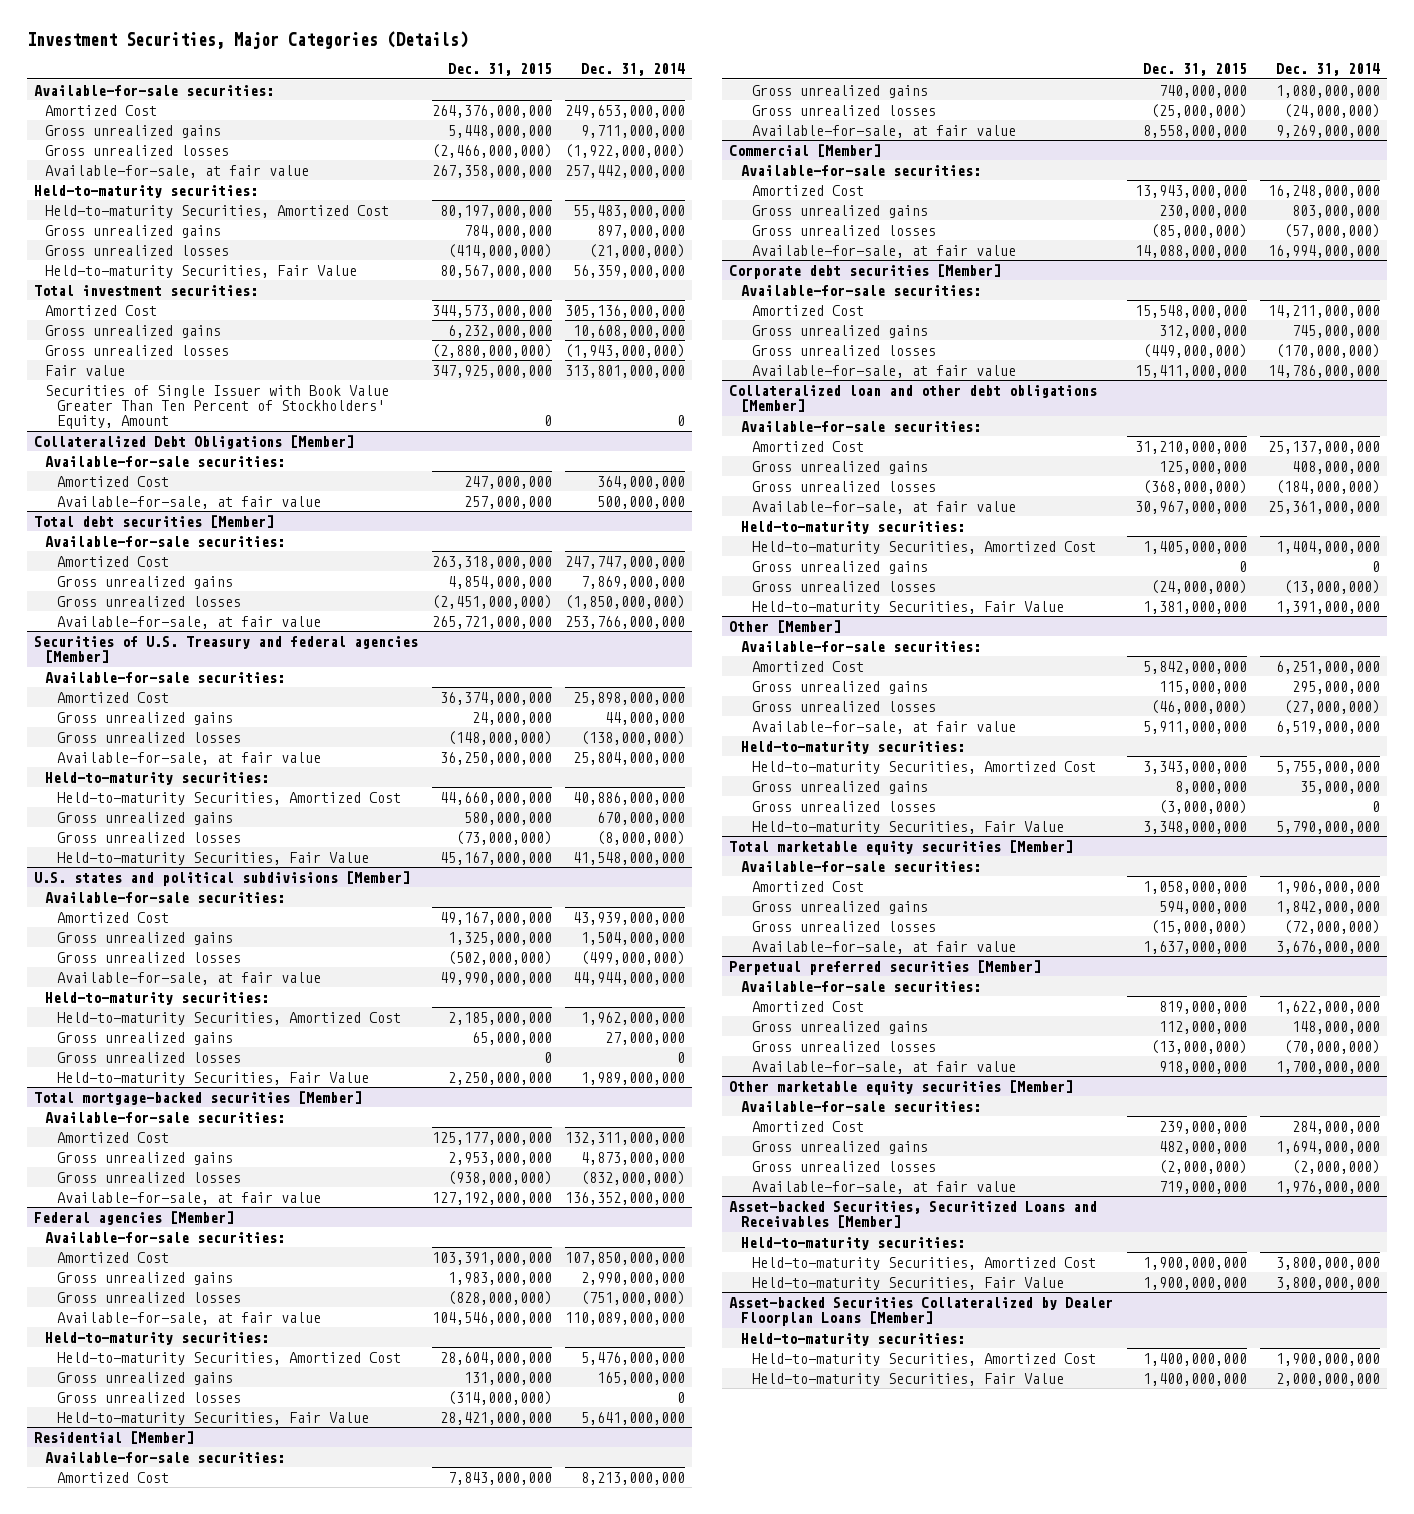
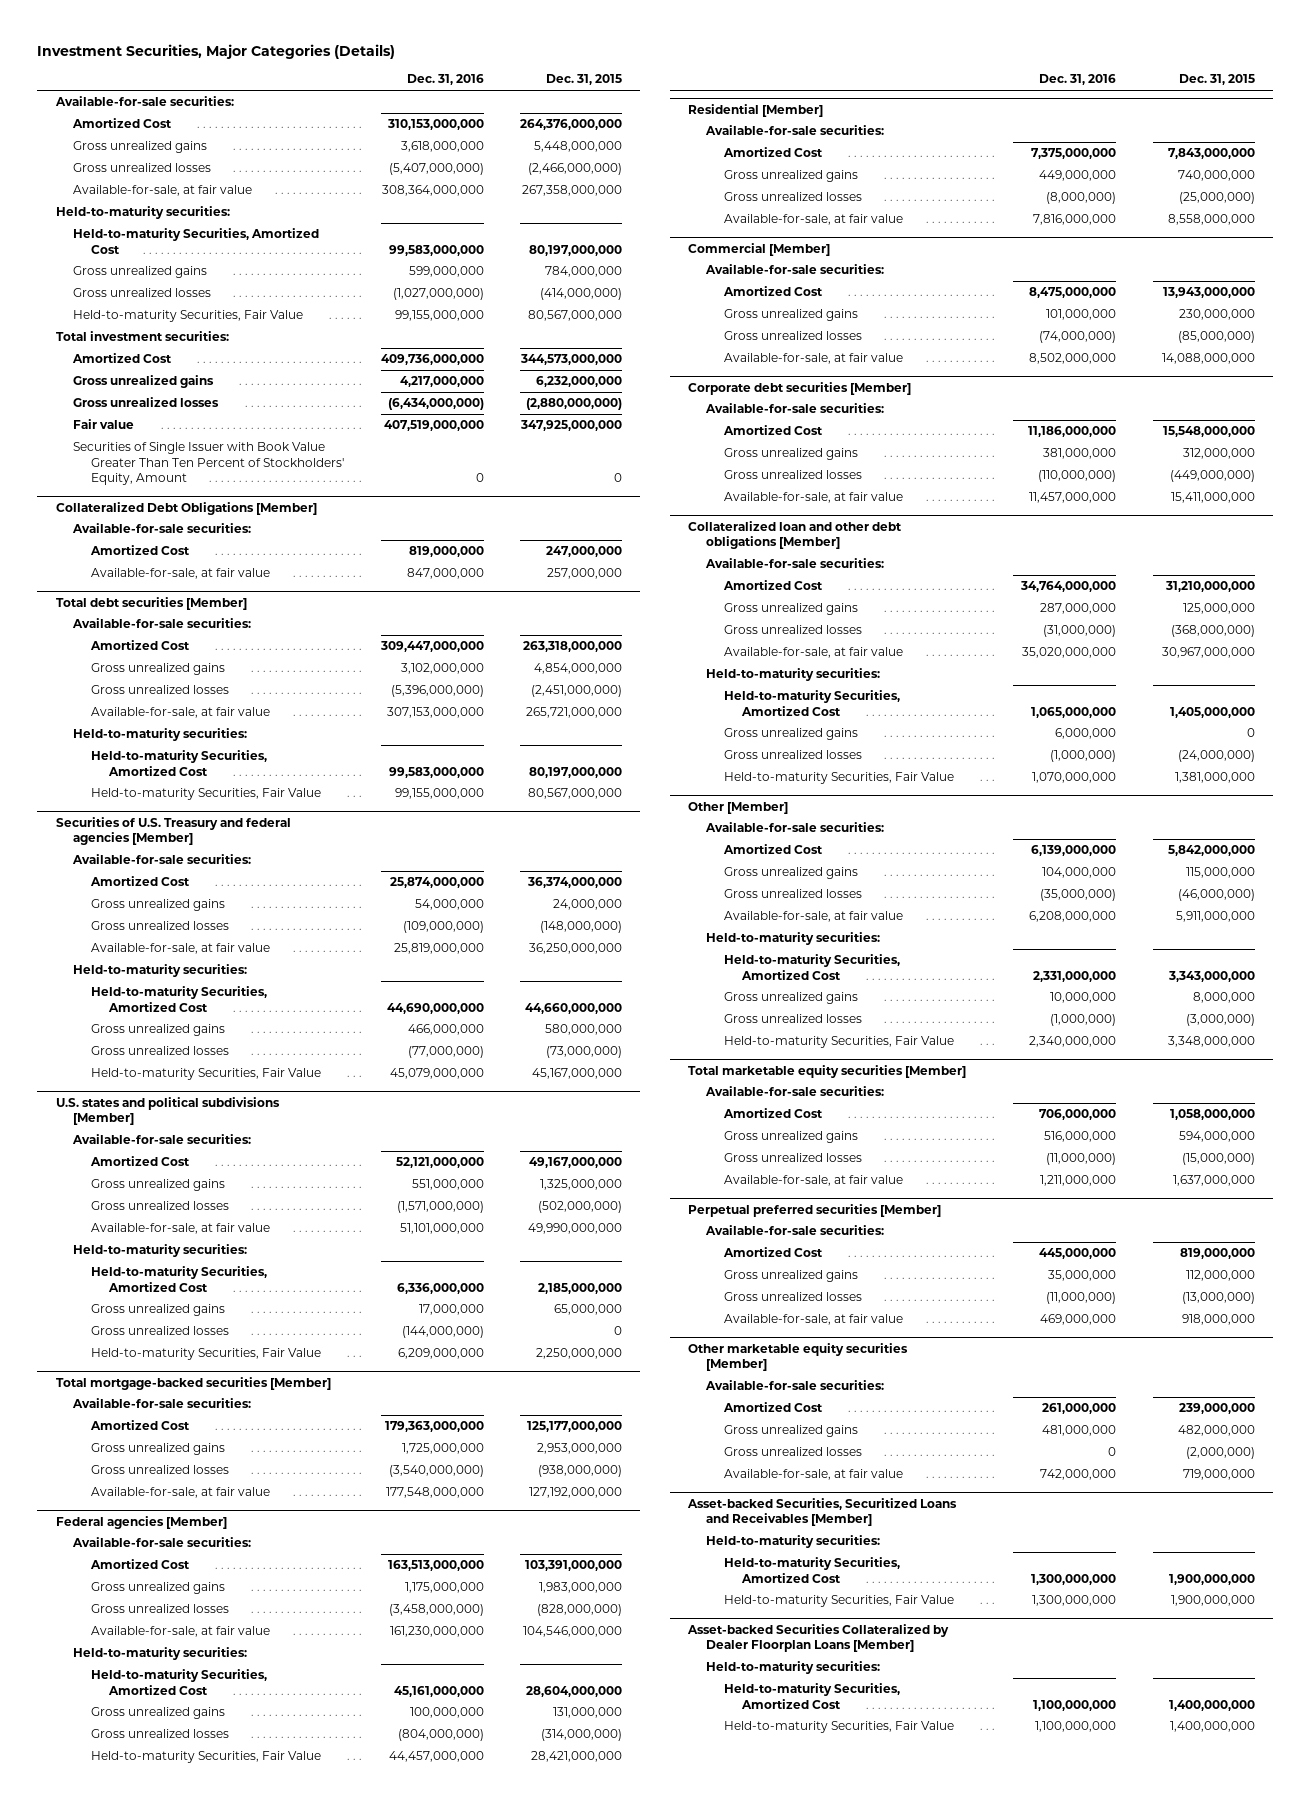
[581,63,686,77] Dec. 31, 2014 -> none
none -> [406,74,484,86] Dec. 31, 2016
none -> [73,728,248,742] Held-to-maturity securities:
none -> [91,750,268,776] Held-to-maturity Securities, Amortized Cost
none -> [91,788,322,801] Held-to-maturity Securities, Fair Value

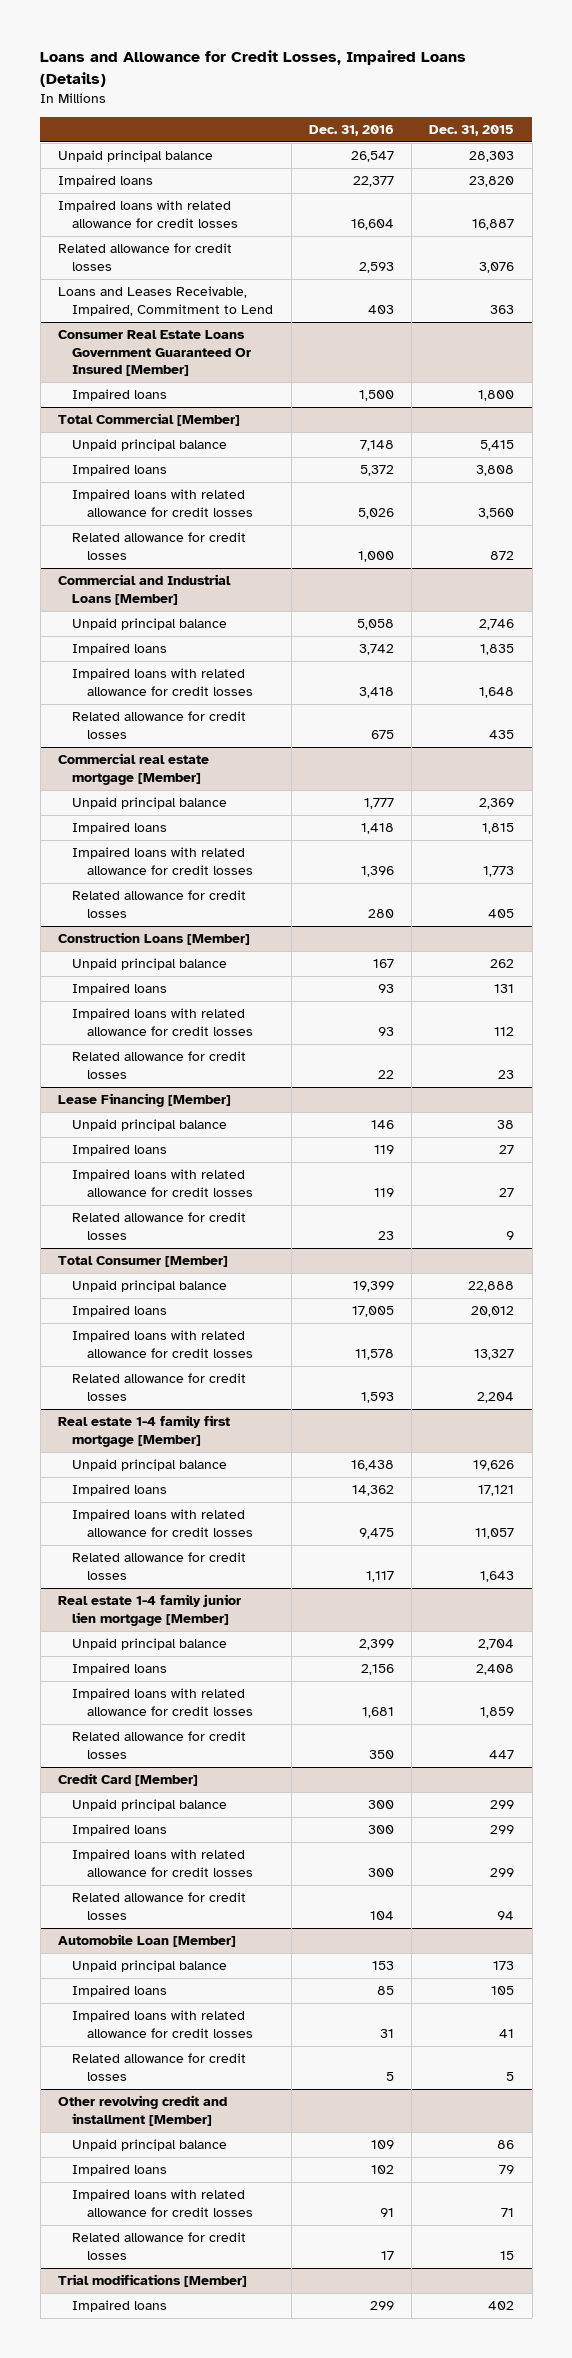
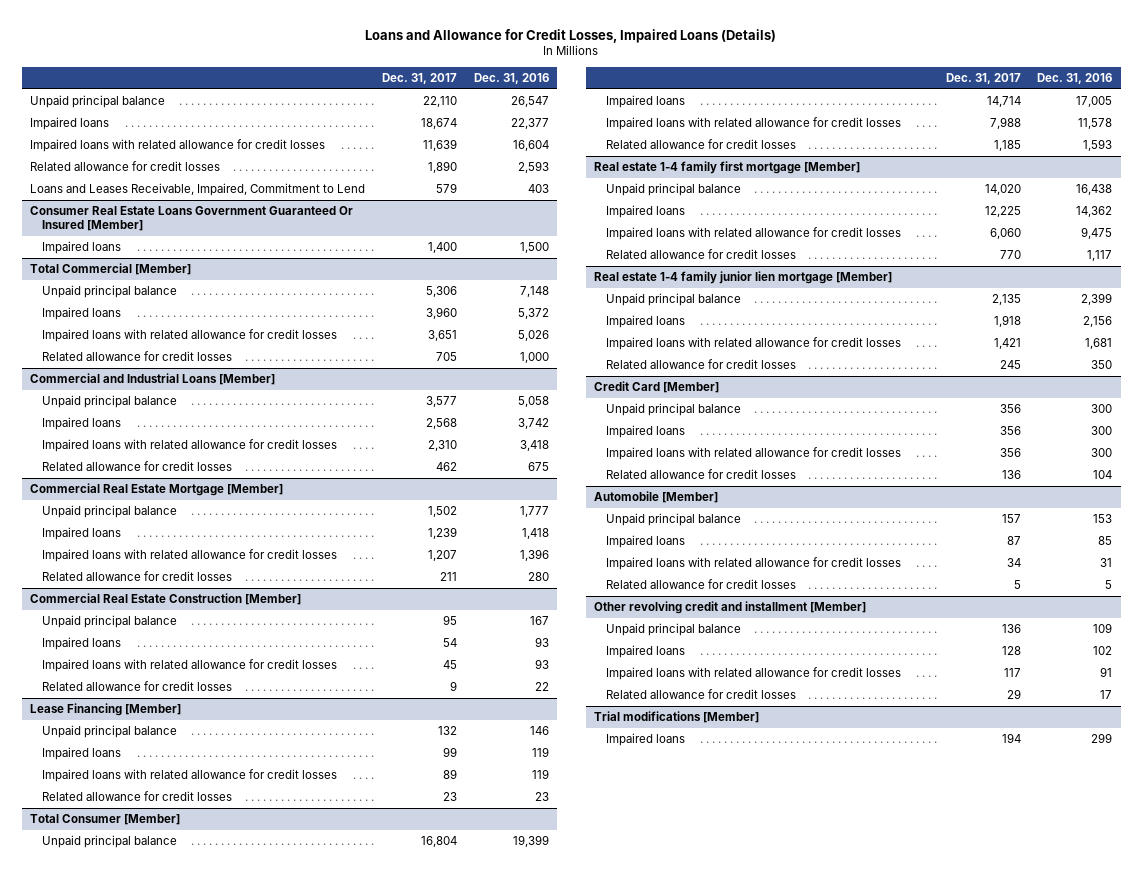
[429,125,515,137] Dec. 31, 2015 -> none
none -> [381,72,457,84] Dec. 31, 2017
[57,753,209,785] Commercial real estate mortgage [Member] -> [30,483,284,497] Commercial Real Estate Mortgage [Member]
[57,932,250,946] Construction Loans [Member] -> [30,593,302,606] Commercial Real Estate Construction [Member]
[57,1934,236,1948] Automobile Loan [Member] -> [593,491,718,504] Automobile [Member]

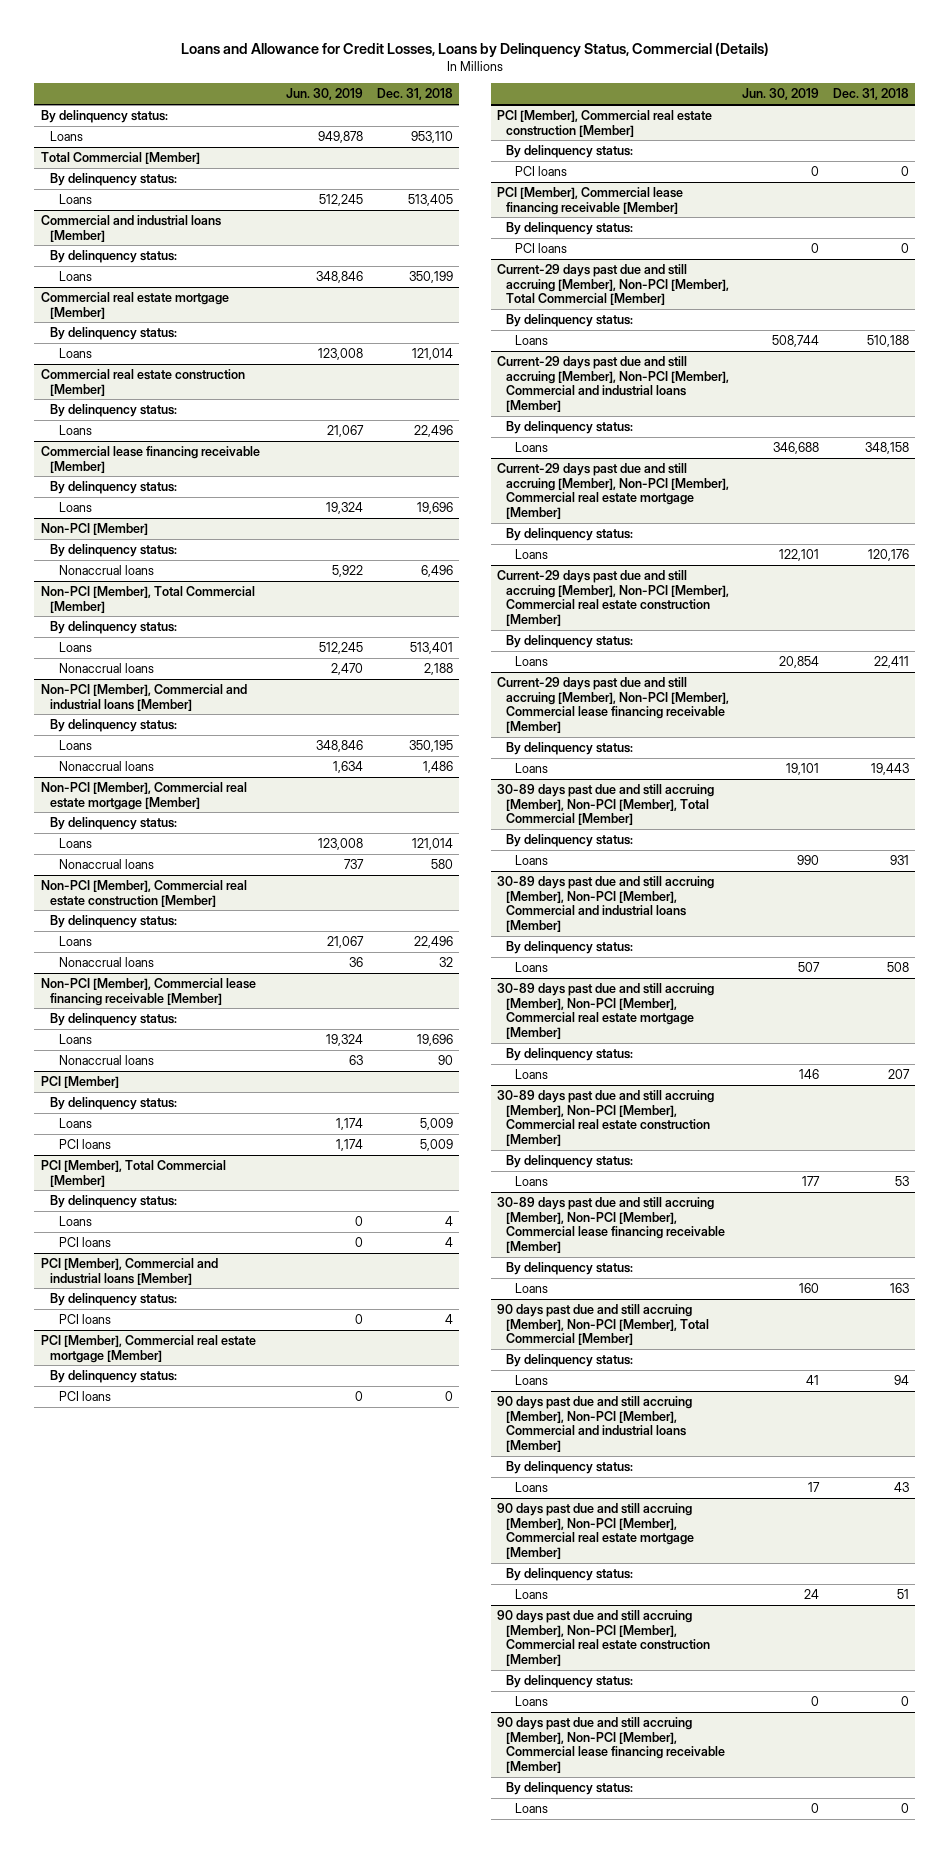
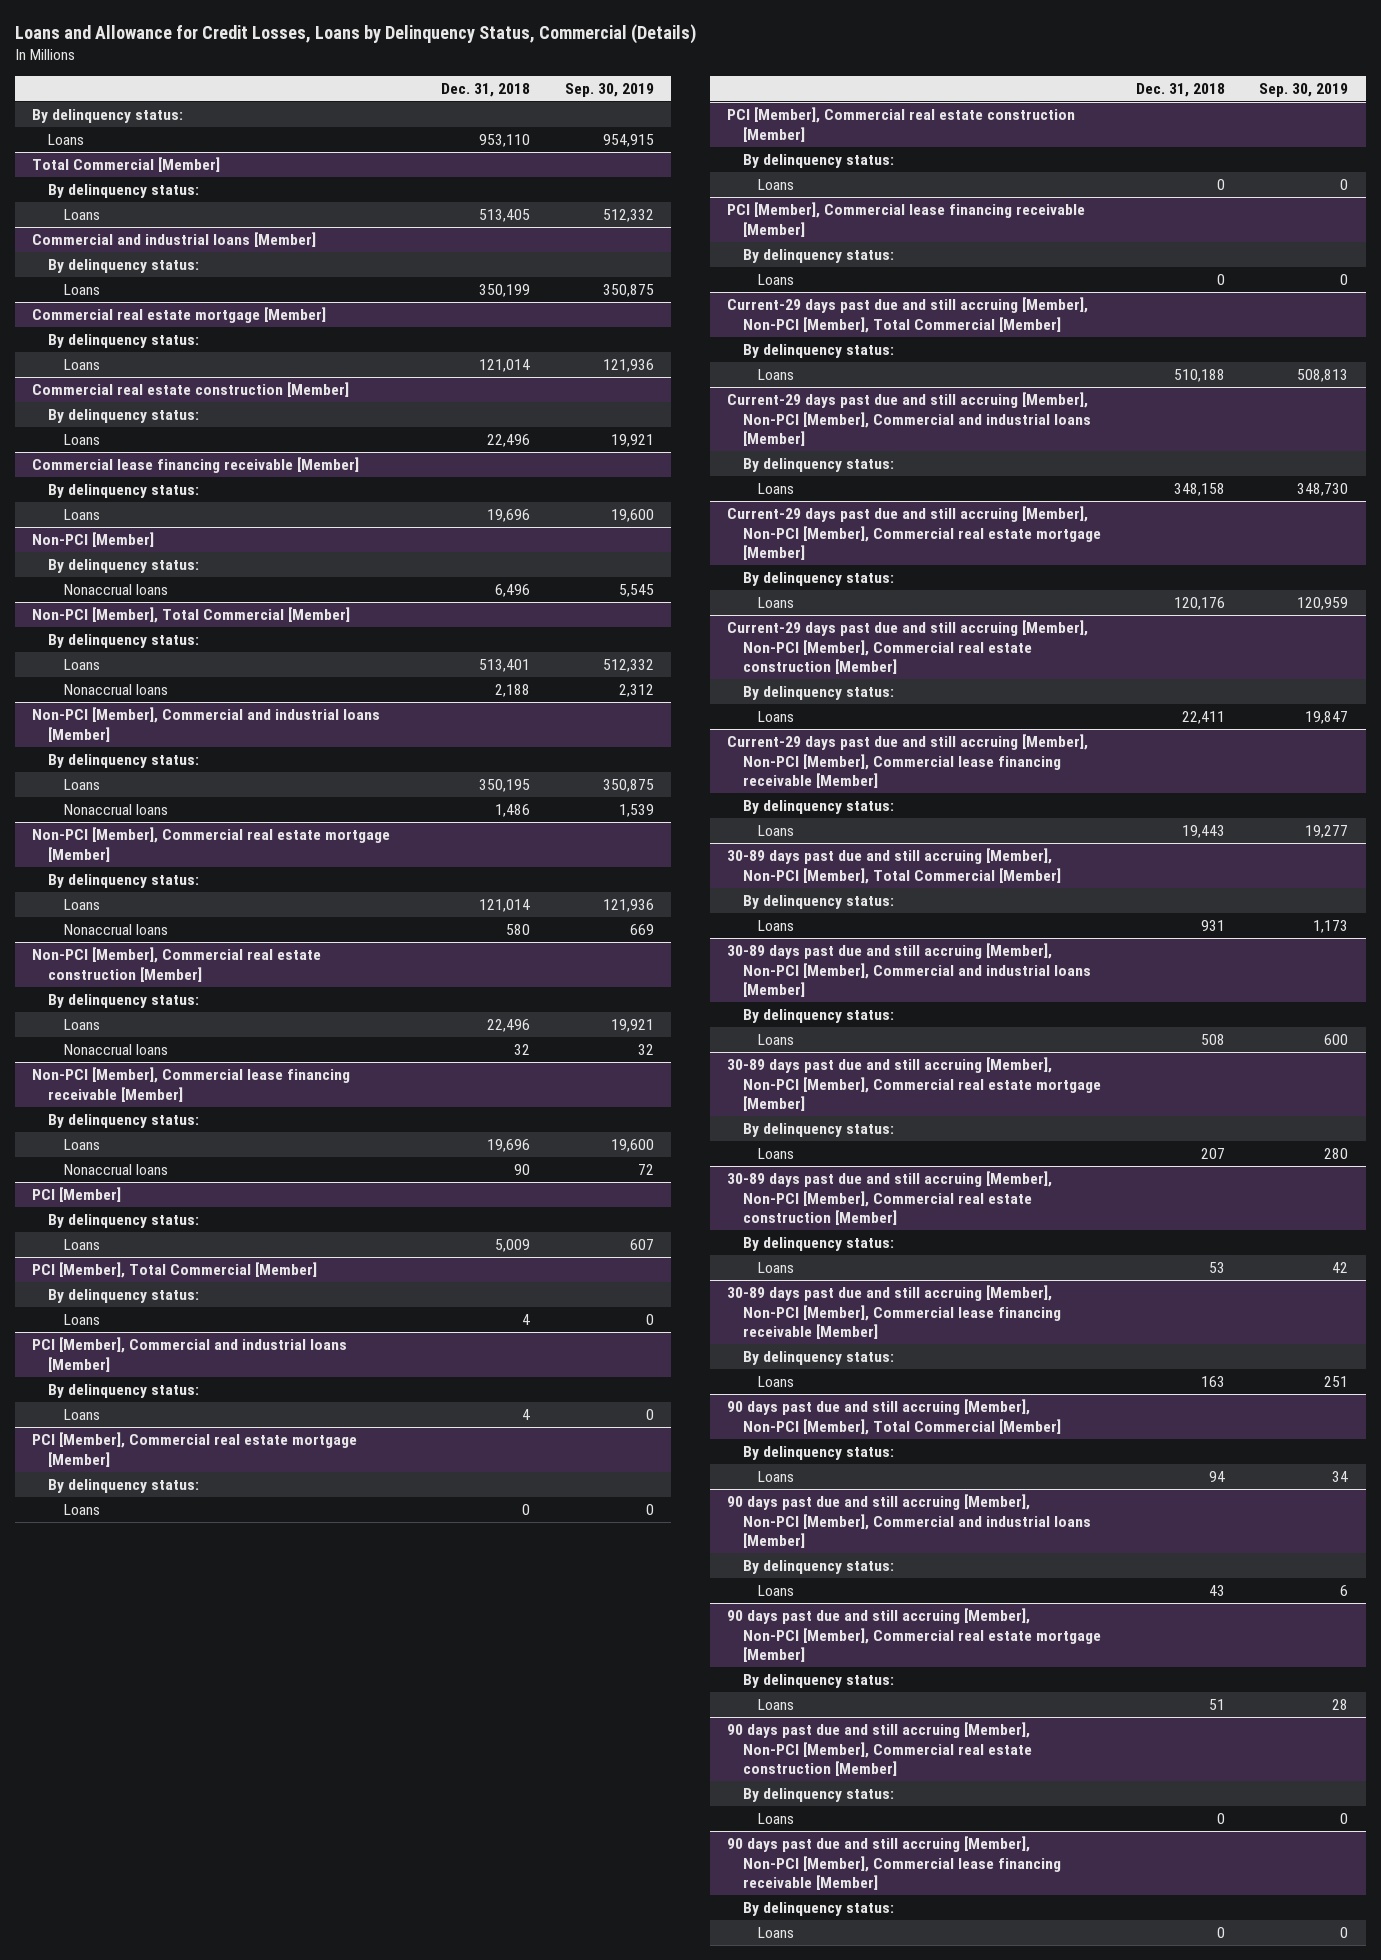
[286,88,364,101] Jun. 30, 2019 -> none
none -> [564,82,654,97] Sep. 30, 2019
[59,1139,112,1150] PCI loans -> none
[59,1237,112,1248] PCI loans -> none
[59,1314,112,1325] PCI loans -> [63,1409,100,1421] Loans
[59,1391,112,1402] PCI loans -> [63,1504,100,1516] Loans
[515,166,568,177] PCI loans -> [758,179,795,191] Loans
[515,243,568,254] PCI loans -> [758,274,795,286] Loans

